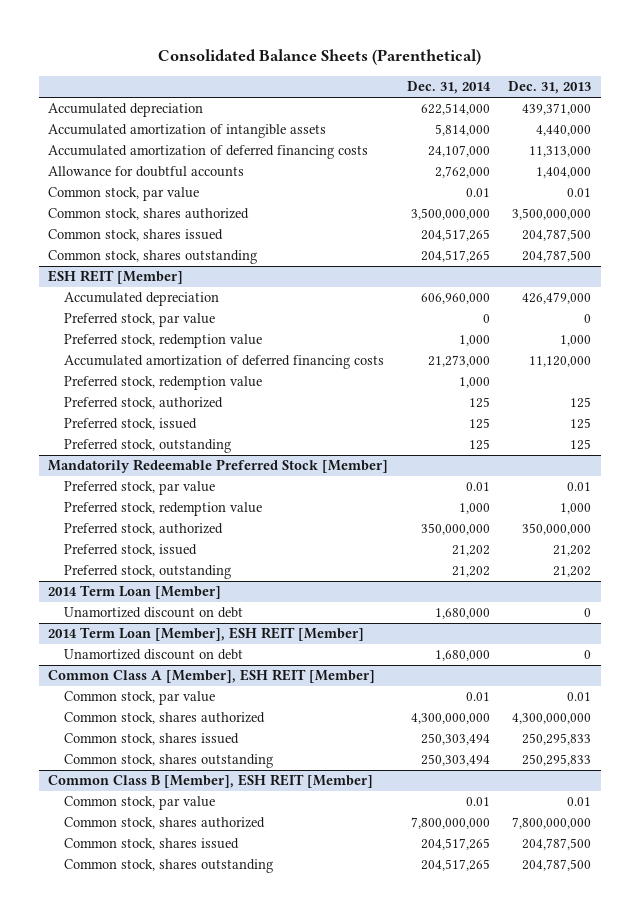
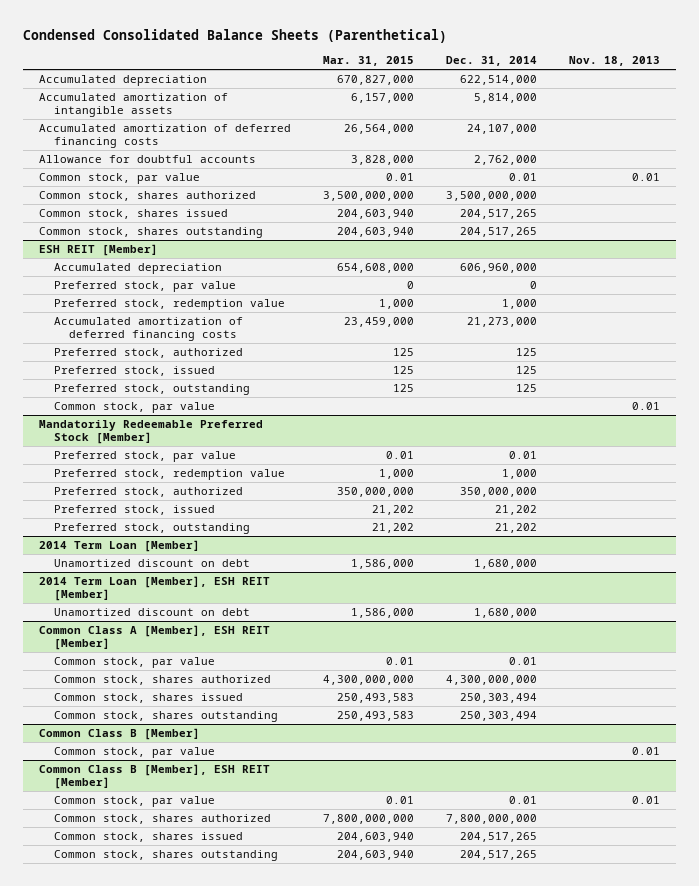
[157,49,481,66] Consolidated Balance Sheets (Parenthetical) -> [22,29,447,44] Condensed Consolidated Balance Sheets (Parenthetical)
[508,81,592,95] Dec. 31, 2013 -> none
none -> [322,56,414,67] Mar. 31, 2015
none -> [569,56,661,67] Nov. 18, 2013
[63,376,262,391] Preferred stock, redemption value -> none
none -> [54,402,216,414] Common stock, par value
none -> [38,728,200,741] Common Class B [Member]
none -> [54,747,216,759] Common stock, par value

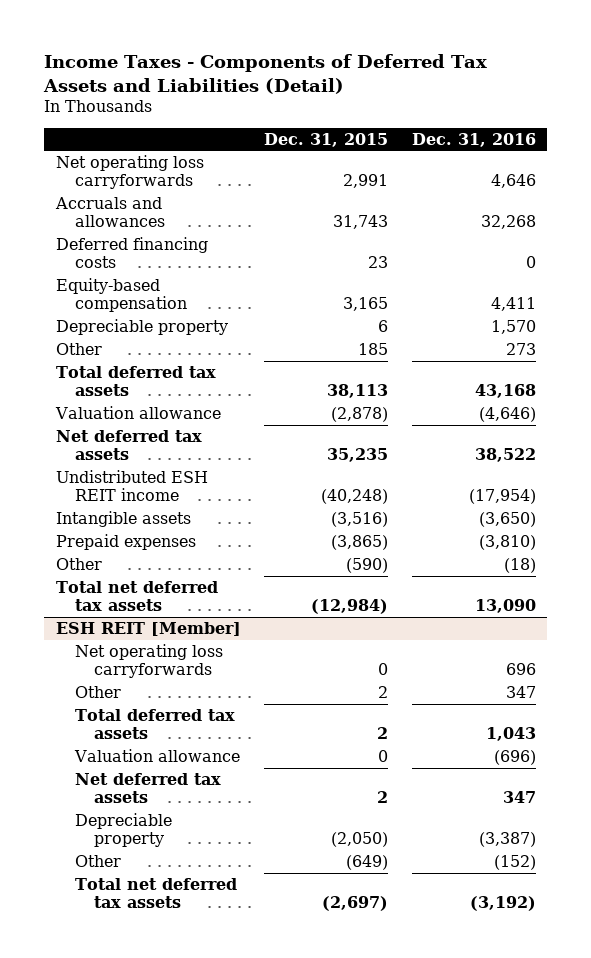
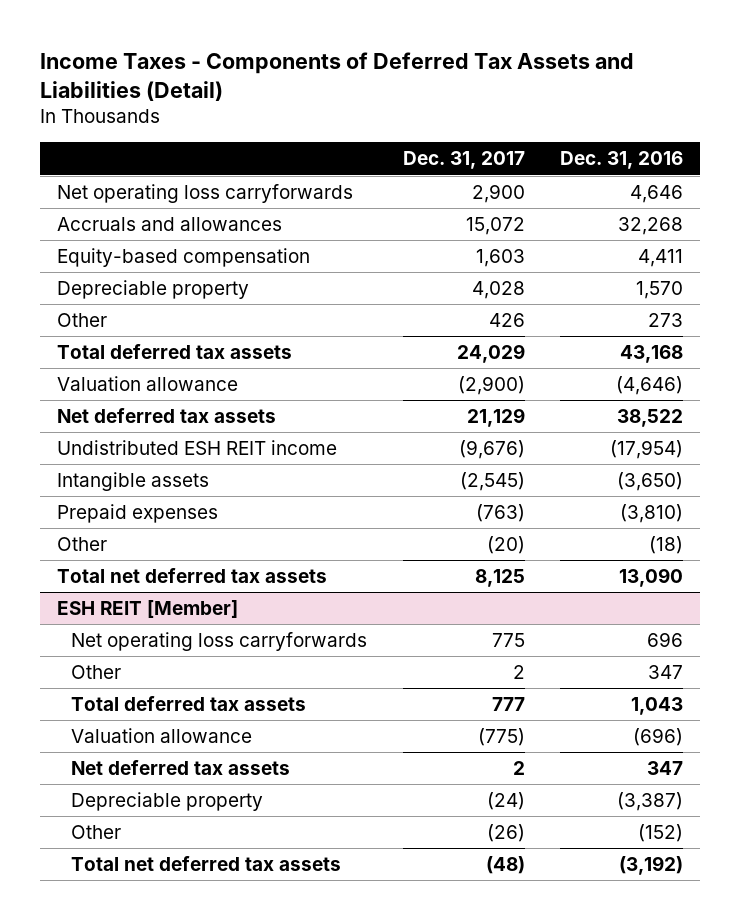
[264,132,389,147] Dec. 31, 2015 -> none
none -> [402,151,525,170] Dec. 31, 2017
[55,236,208,269] Deferred financing costs -> none

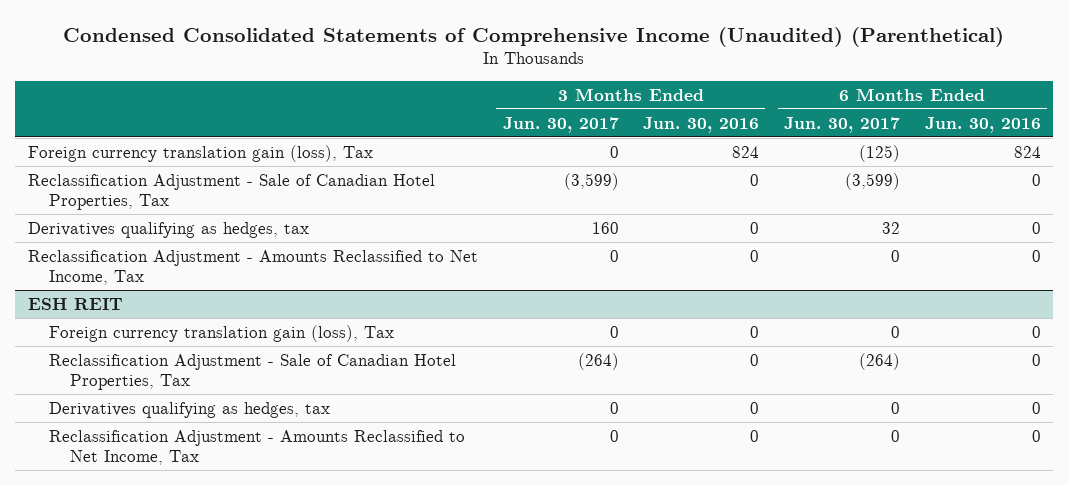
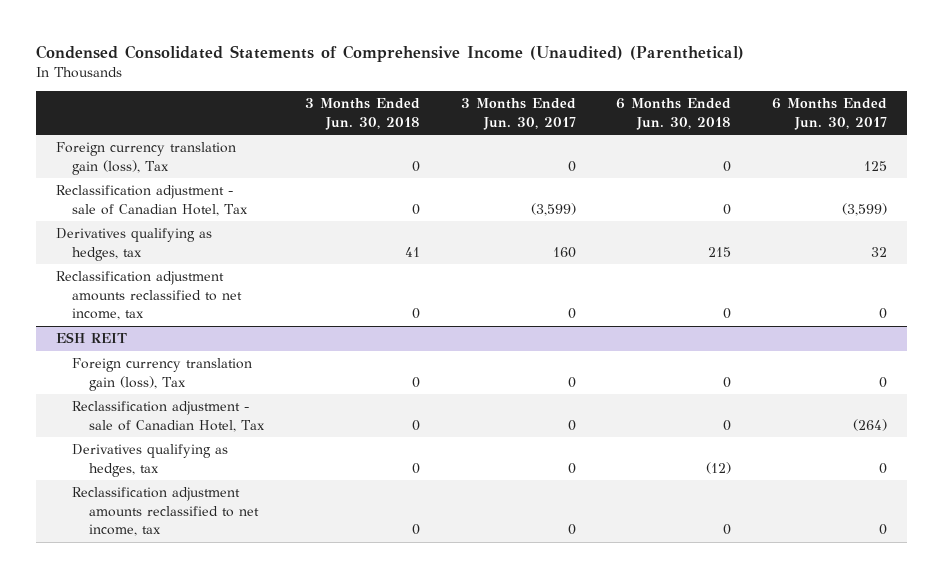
[643,116,760,133] Jun. 30, 2016 -> none
[924,116,1041,133] Jun. 30, 2016 -> none
none -> [304,98,420,130] 3 Months Ended Jun. 30, 2018
none -> [616,98,732,130] 6 Months Ended Jun. 30, 2018
[859,144,901,162] (125) -> [864,160,888,171] 125
[27,173,435,210] Reclassification Adjustment - Sale of Canadian Hotel Properties, Tax -> [55,185,249,216] Reclassification adjustment - sale of Canadian Hotel, Tax
[27,249,478,285] Reclassification Adjustment - Amounts Reclassified to Net Income, Tax -> [55,271,243,321] Reclassification adjustment amounts reclassified to net income, tax
[48,353,456,390] Reclassification Adjustment - Sale of Canadian Hotel Properties, Tax -> [72,401,266,432] Reclassification adjustment - sale of Canadian Hotel, Tax
[577,352,619,370] (264) -> [567,419,576,431] 0
[48,429,465,465] Reclassification Adjustment - Amounts Reclassified to Net Income, Tax -> [72,487,260,537] Reclassification adjustment amounts reclassified to net income, tax

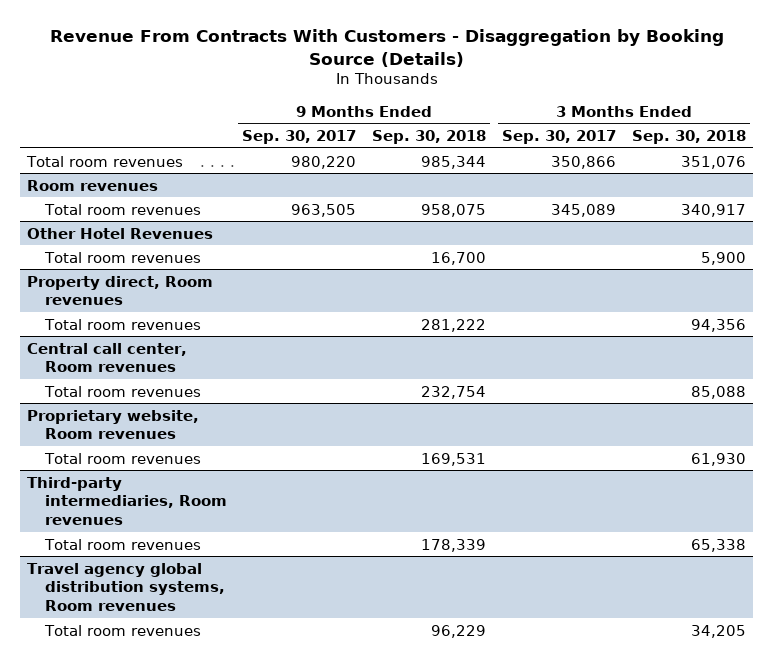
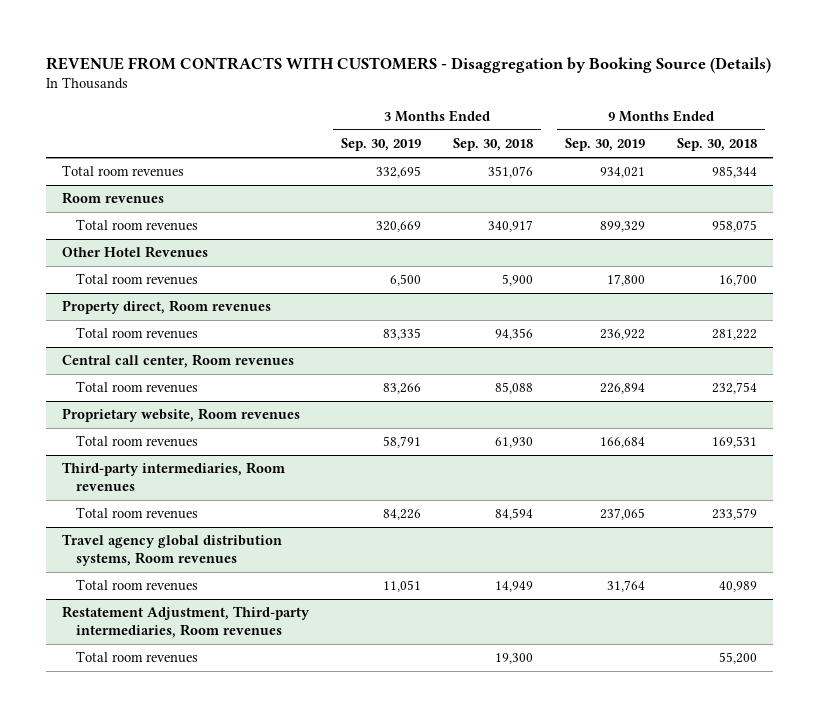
[49,29,724,67] Revenue From Contracts With Customers - Disaggregation by Booking Source (Details) -> [46,56,772,73] REVENUE FROM CONTRACTS WITH CUSTOMERS - Disaggregation by Booking Source (Details)
[242,130,357,145] Sep. 30, 2017 -> none
[501,130,616,145] Sep. 30, 2017 -> none
none -> [341,138,422,152] Sep. 30, 2019
none -> [564,138,645,152] Sep. 30, 2019
[421,538,487,552] 178,339 -> [711,508,757,521] 233,579
[690,538,746,552] 65,338 -> [494,508,533,521] 84,594
[431,624,487,638] 96,229 -> [718,581,757,593] 40,989
[690,624,746,638] 34,205 -> [494,581,533,593] 14,949
none -> [62,606,311,639] Restatement Adjustment, Third-party intermediaries, Room revenues
none -> [75,651,198,664] Total room revenues

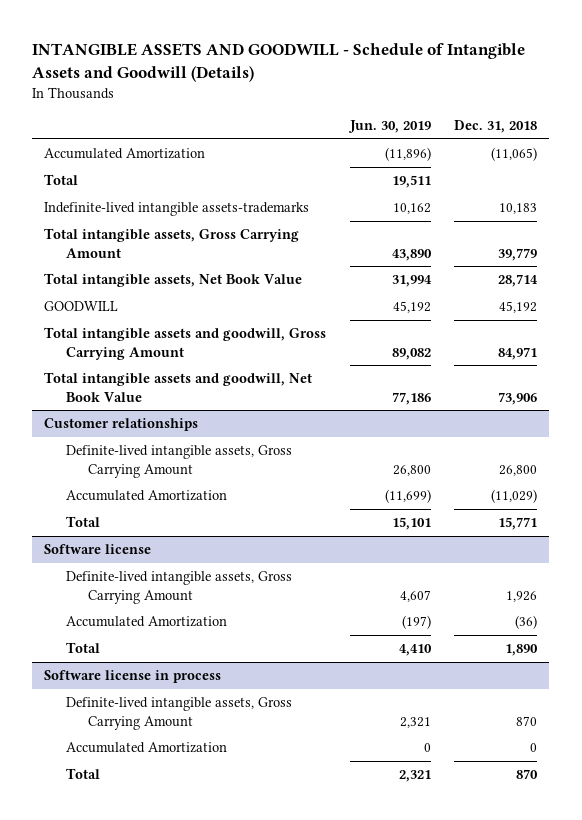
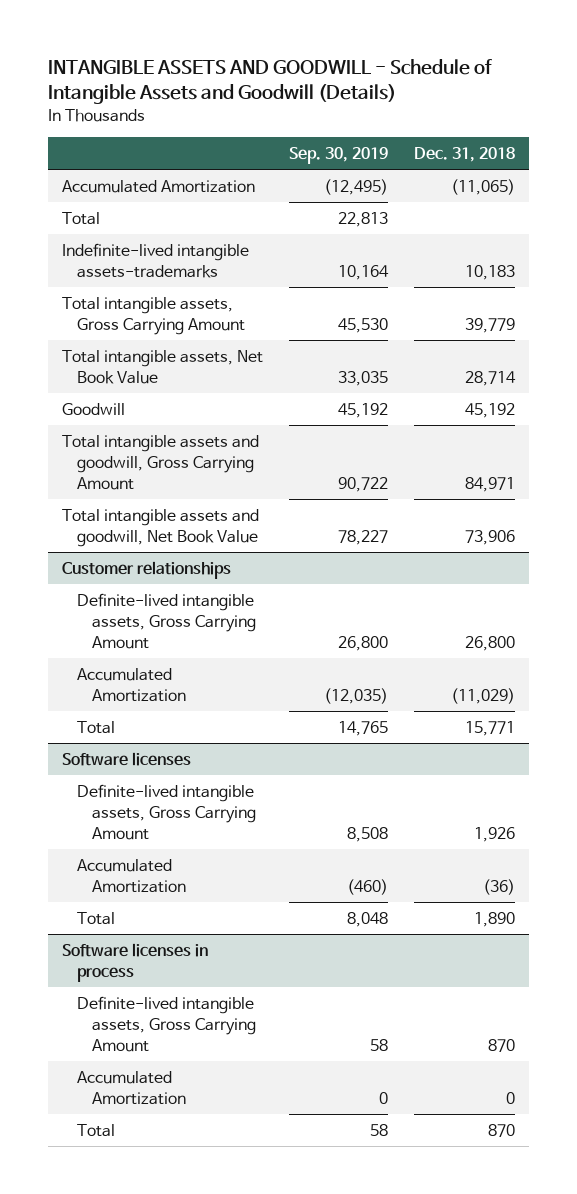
[347,120,431,134] Jun. 30, 2019 -> none
none -> [288,146,388,164] Sep. 30, 2019
[44,301,119,312] GOODWILL -> [61,402,125,415] Goodwill
[44,544,152,555] Software license -> [61,751,191,766] Software licenses
[44,670,222,684] Software license in process -> [61,942,208,982] Software licenses in process

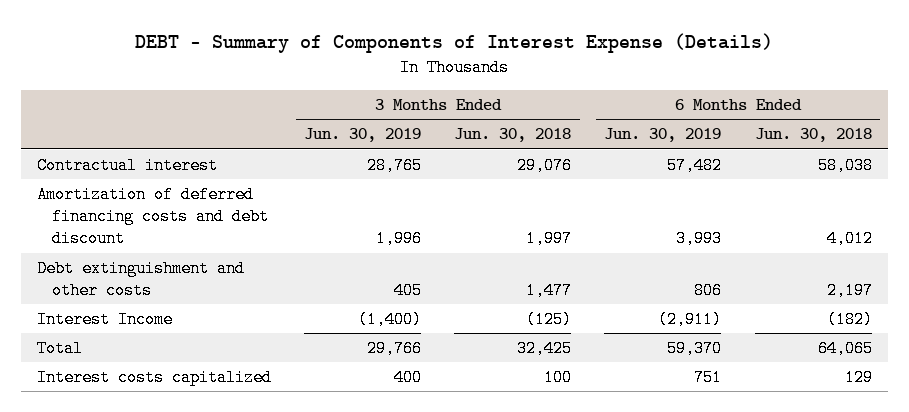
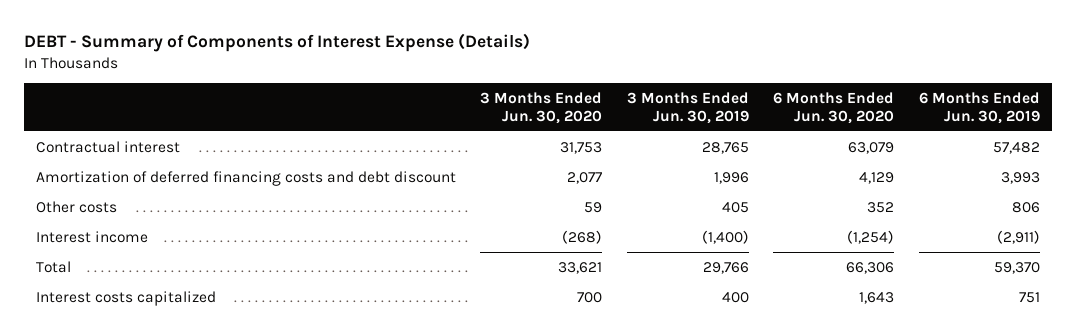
[454,128,572,143] Jun. 30, 2018 -> none
[754,128,872,143] Jun. 30, 2018 -> none
none -> [480,91,603,124] 3 Months Ended Jun. 30, 2020
none -> [773,91,895,124] 6 Months Ended Jun. 30, 2020
[37,260,246,300] Debt extinguishment and other costs -> [35,200,117,213] Other costs
[37,311,174,329] Interest Income -> [35,230,148,243] Interest income

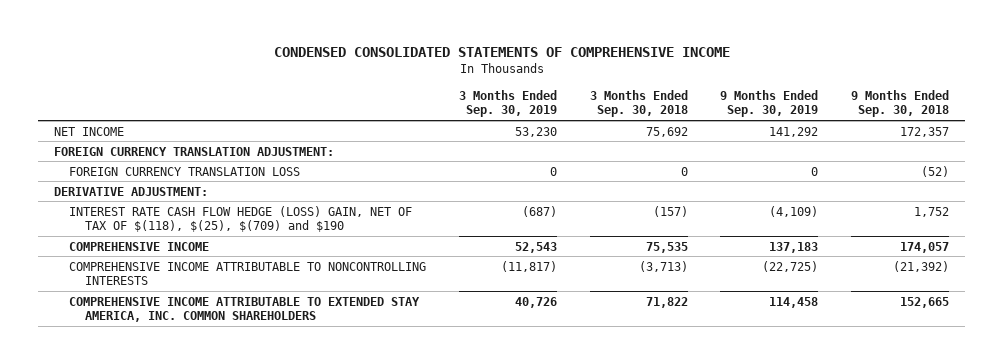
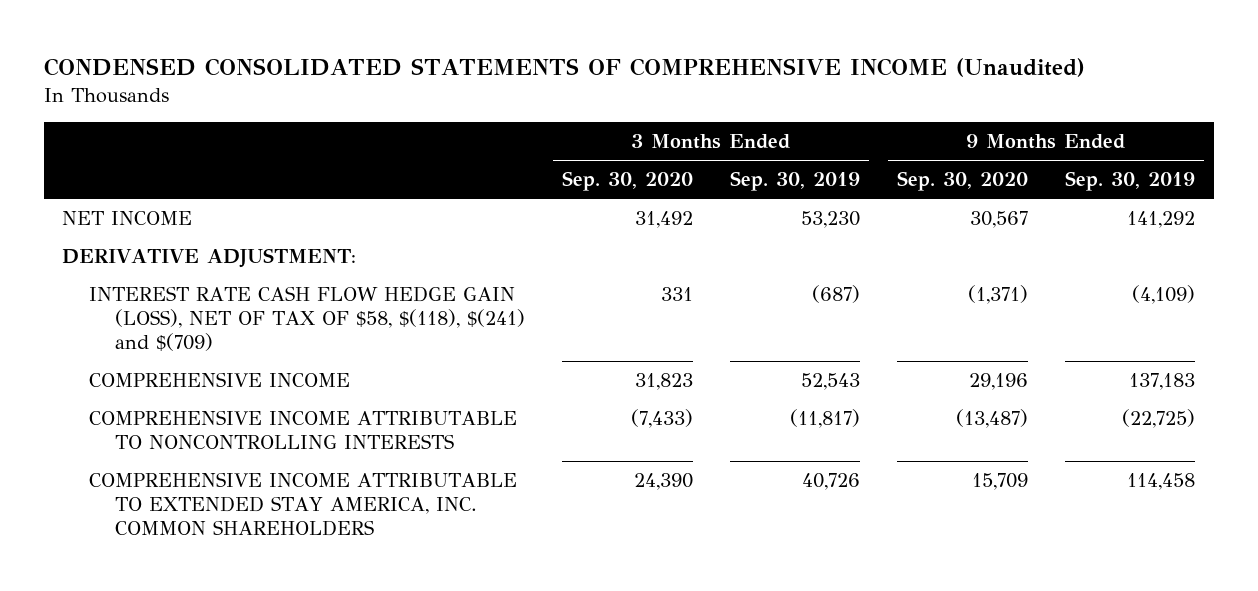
[273,46,730,57] CONDENSED CONSOLIDATED STATEMENTS OF COMPREHENSIVE INCOME -> [43,57,1085,77] CONDENSED CONSOLIDATED STATEMENTS OF COMPREHENSIVE INCOME (Unaudited)
[589,89,688,118] 3 Months Ended Sep. 30, 2018 -> none
[850,89,949,118] 9 Months Ended Sep. 30, 2018 -> none
none -> [562,171,694,192] Sep. 30, 2020
none -> [897,171,1029,192] Sep. 30, 2020
[54,146,335,156] FOREIGN CURRENCY TRANSLATION ADJUSTMENT: -> none
[69,166,301,176] FOREIGN CURRENCY TRANSLATION LOSS -> none
[69,205,413,233] INTEREST RATE CASH FLOW HEDGE (LOSS) GAIN, NET OF TAX OF $(118), $(25), $(709) and $190 -> [88,286,526,351] INTEREST RATE CASH FLOW HEDGE GAIN (LOSS), NET OF TAX OF $58, $(118), $(241) and $(709)

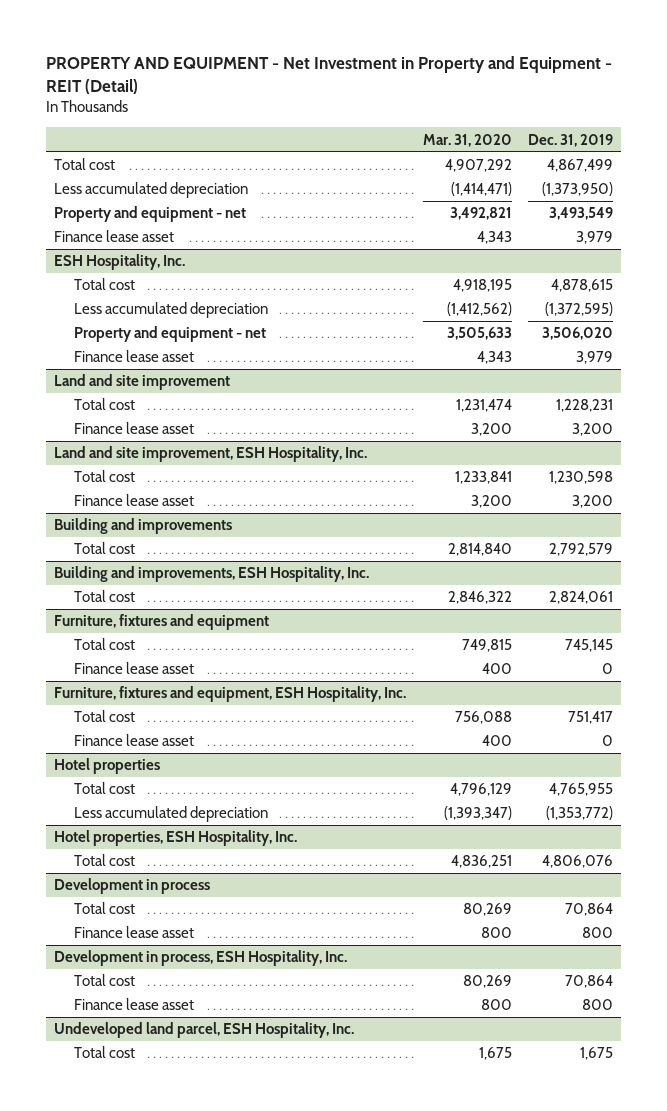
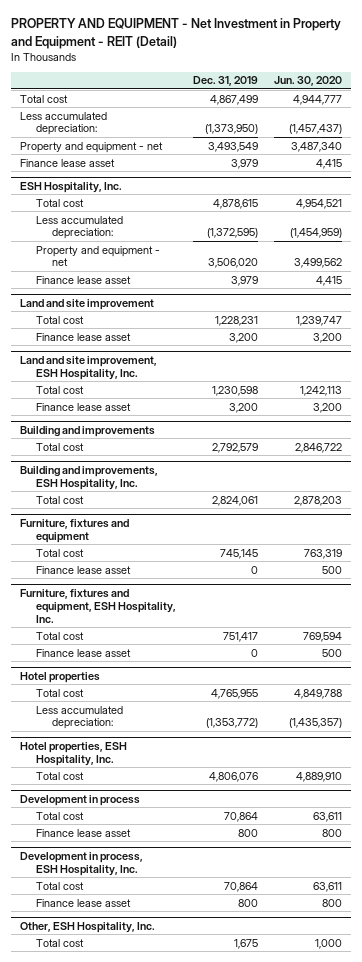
[422,133,512,147] Mar. 31, 2020 -> none
none -> [274,76,343,87] Jun. 30, 2020
[54,182,249,199] Less accumulated depreciation -> [19,111,107,136] Less accumulated depreciation:
[73,302,268,319] Less accumulated depreciation -> [35,215,123,240] Less accumulated depreciation:
[73,806,268,823] Less accumulated depreciation -> [35,705,123,730] Less accumulated depreciation:
[54,1022,355,1039] Undeveloped land parcel, ESH Hospitality, Inc. -> none
none -> [19,921,155,933] Other, ESH Hospitality, Inc.

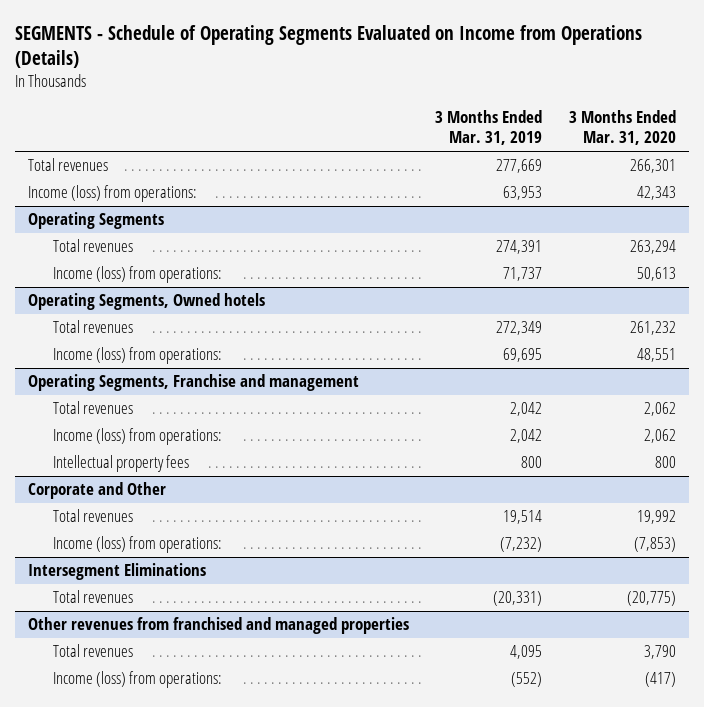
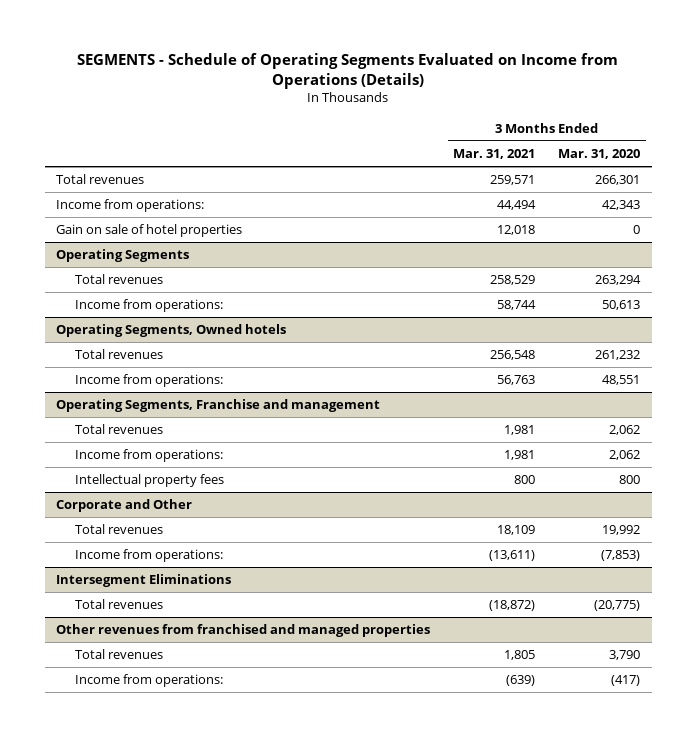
[435,110,543,146] 3 Months Ended Mar. 31, 2019 -> none
none -> [453,149,536,160] Mar. 31, 2021
[27,185,197,203] Income (loss) from operations: -> [56,199,205,213] Income from operations:
none -> [56,224,243,238] Gain on sale of hotel properties
[53,266,223,284] Income (loss) from operations: -> [74,299,223,313] Income from operations:
[53,347,223,365] Income (loss) from operations: -> [74,374,223,388] Income from operations:
[53,428,223,446] Income (loss) from operations: -> [74,449,223,463] Income from operations:
[53,536,223,554] Income (loss) from operations: -> [74,549,223,563] Income from operations:
[53,671,223,689] Income (loss) from operations: -> [74,674,223,688] Income from operations:

